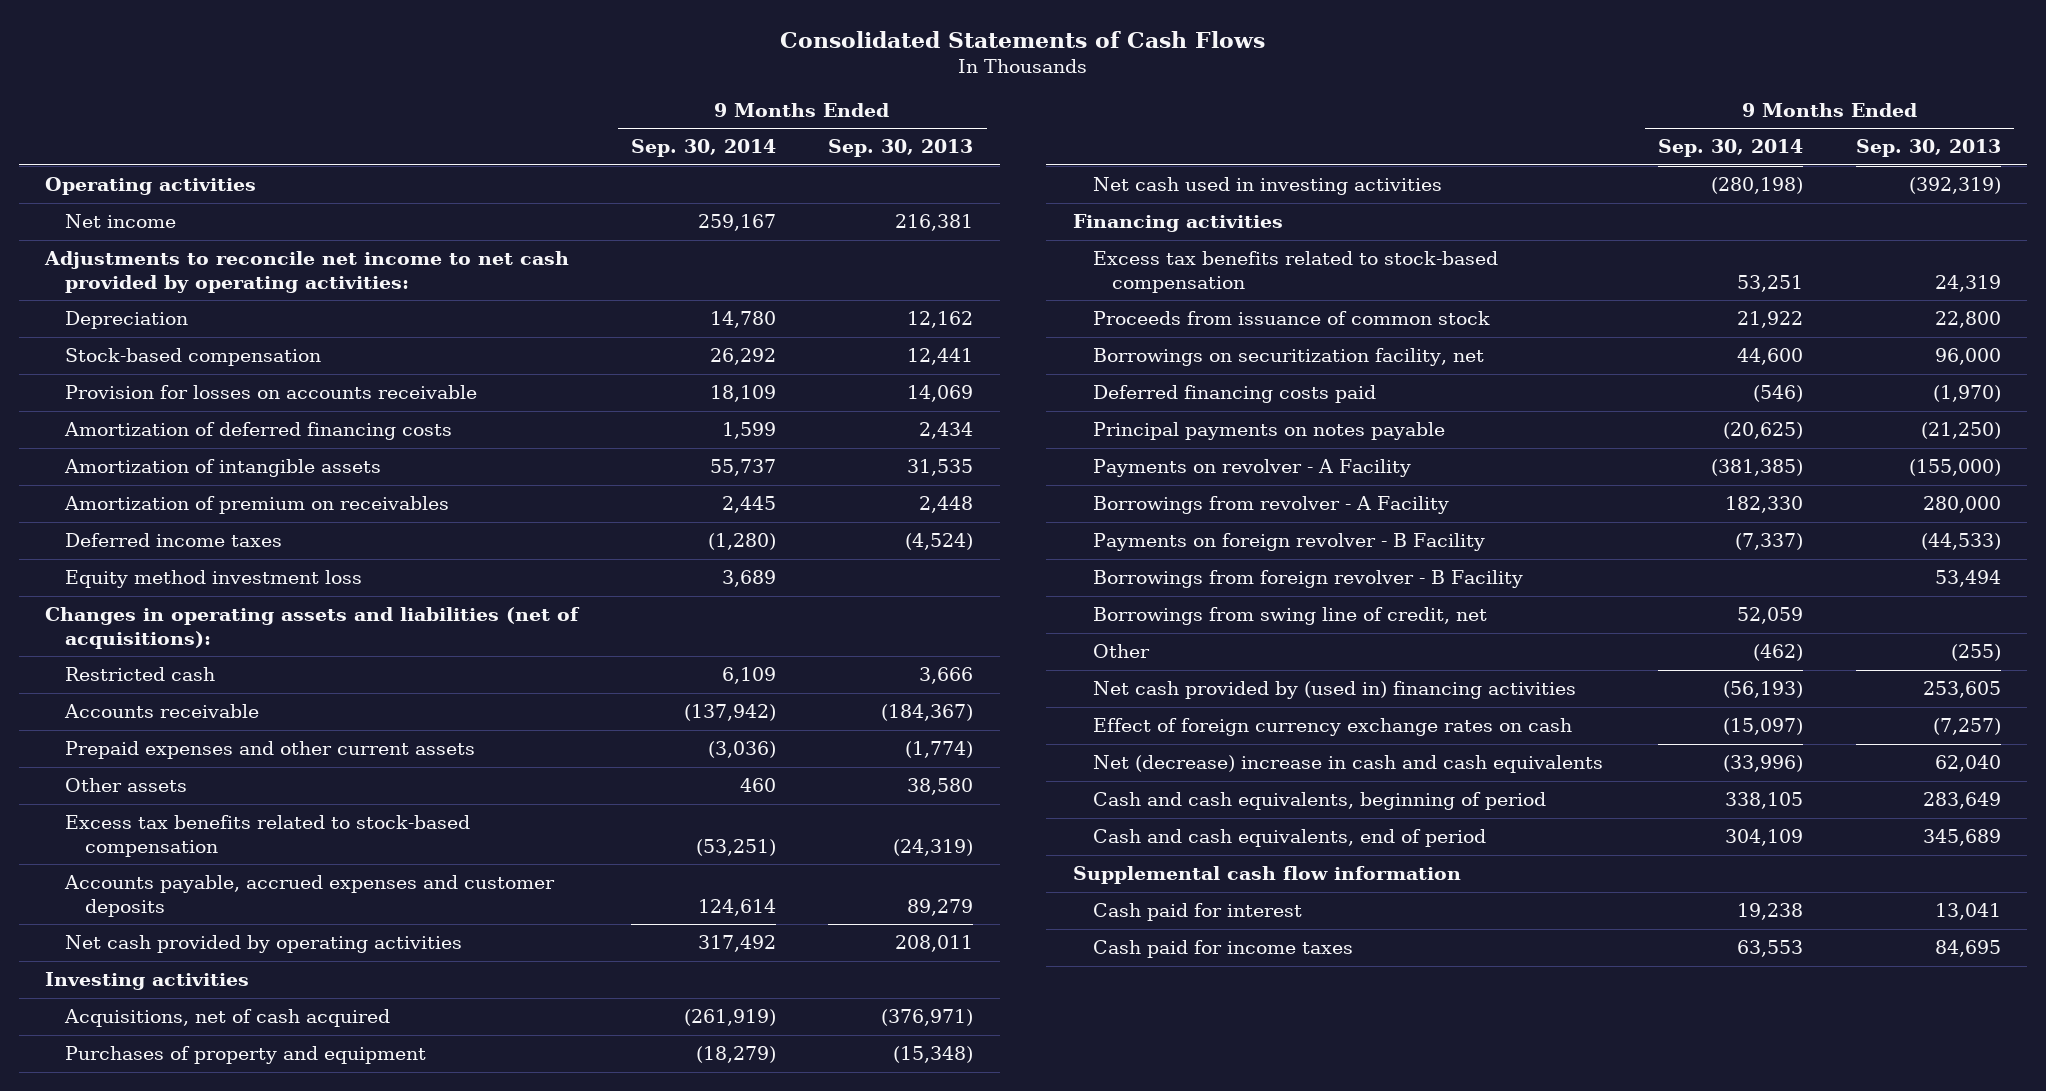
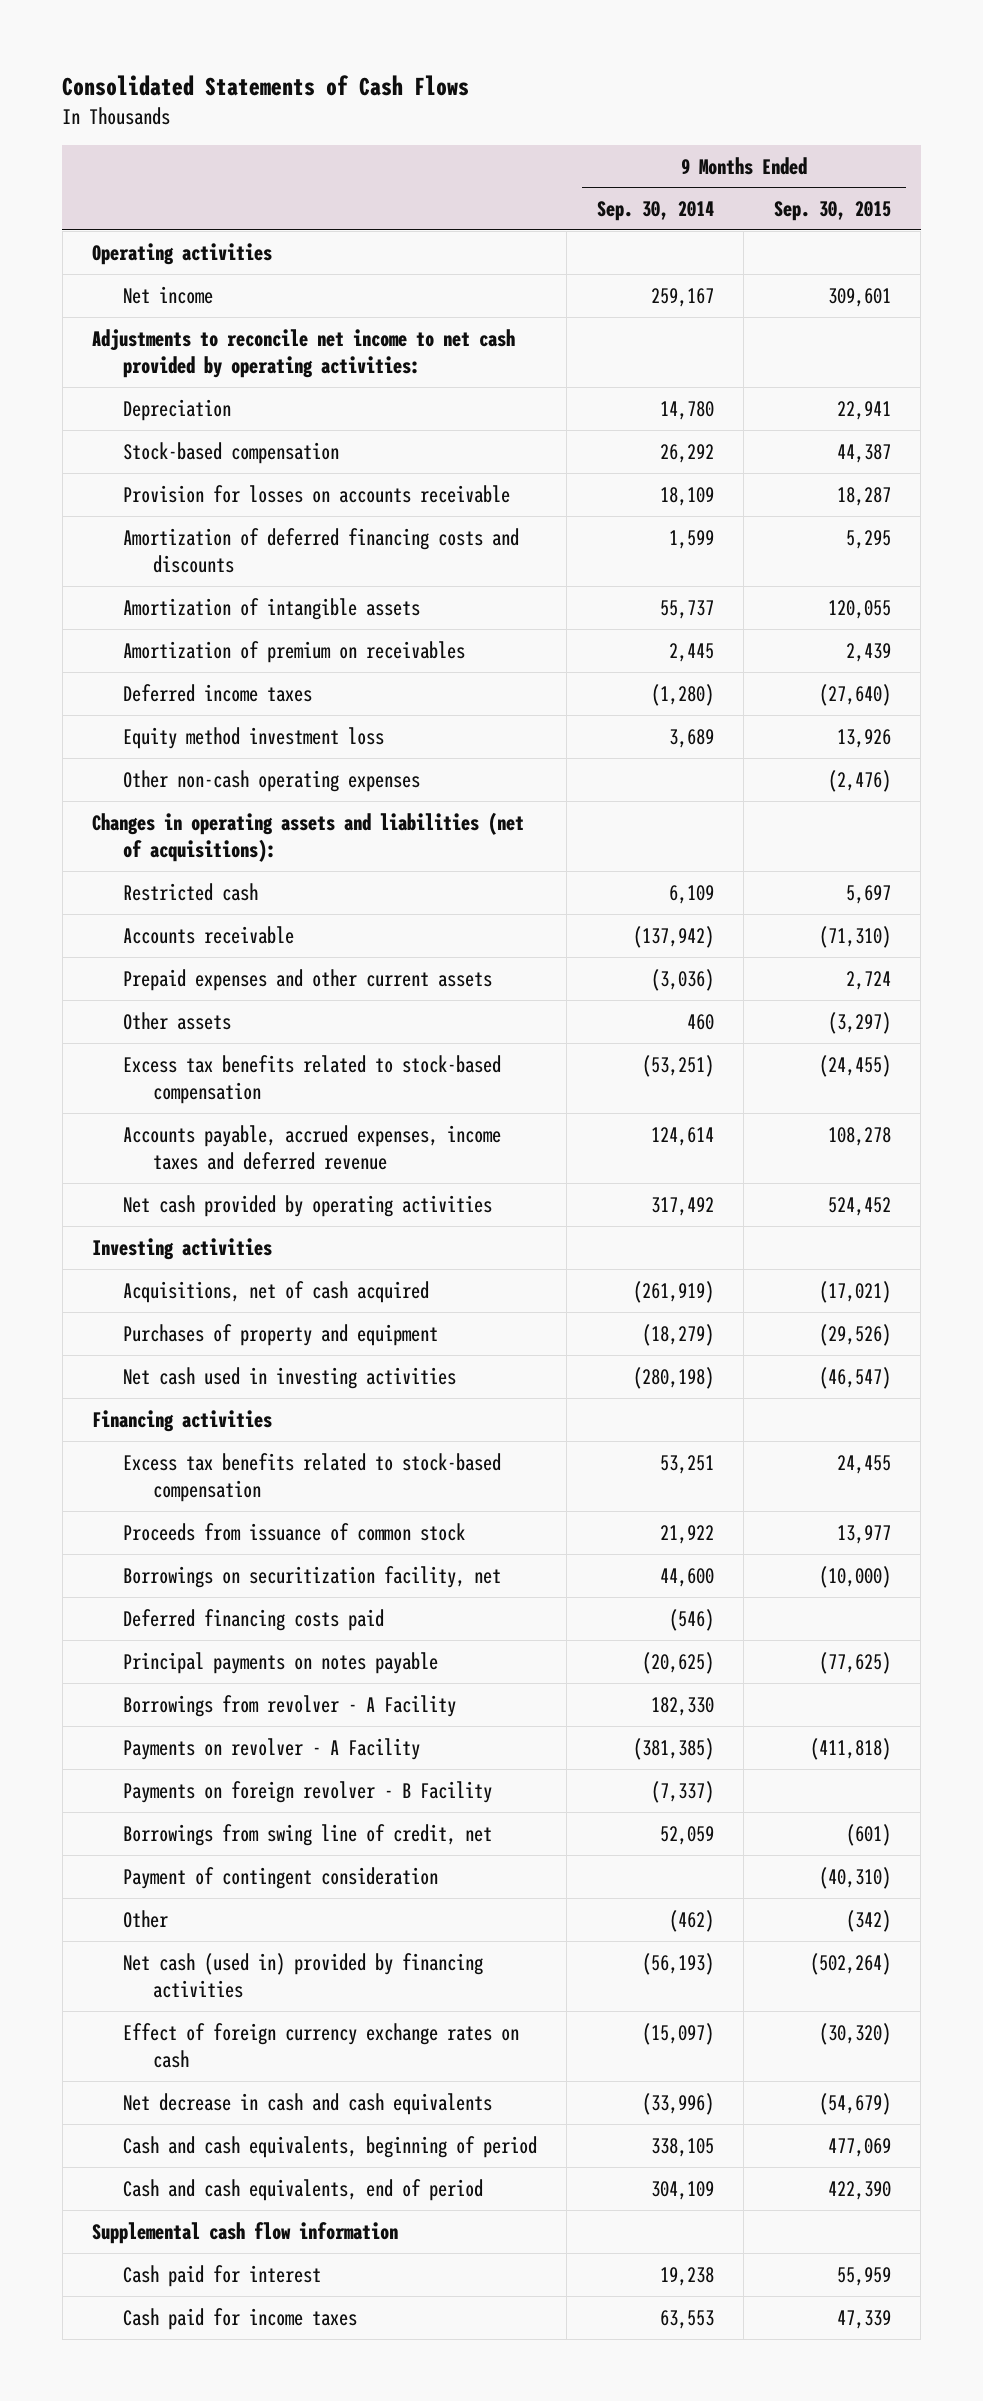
[828,139,974,158] Sep. 30, 2013 -> none
none -> [773,201,891,222] Sep. 30, 2015
[63,422,452,441] Amortization of deferred financing costs -> [122,527,519,573] Amortization of deferred financing costs and discounts
none -> [122,769,420,792] Other non-cash operating expenses
[63,875,555,917] Accounts payable, accrued expenses and customer deposits -> [122,1124,501,1170] Accounts payable, accrued expenses, income taxes and deferred revenue
[1092,459,1411,478] Payments on revolver - A Facility -> [122,1737,420,1760] Payments on revolver - A Facility
[1092,570,1523,589] Borrowings from foreign revolver - B Facility -> none
none -> [122,1866,438,1889] Payment of contingent consideration
[1092,681,1576,700] Net cash provided by (used in) financing activities -> [122,1952,483,1998] Net cash (used in) provided by financing activities
[1092,755,1603,774] Net (decrease) increase in cash and cash equivalents -> [122,2092,492,2115] Net decrease in cash and cash equivalents

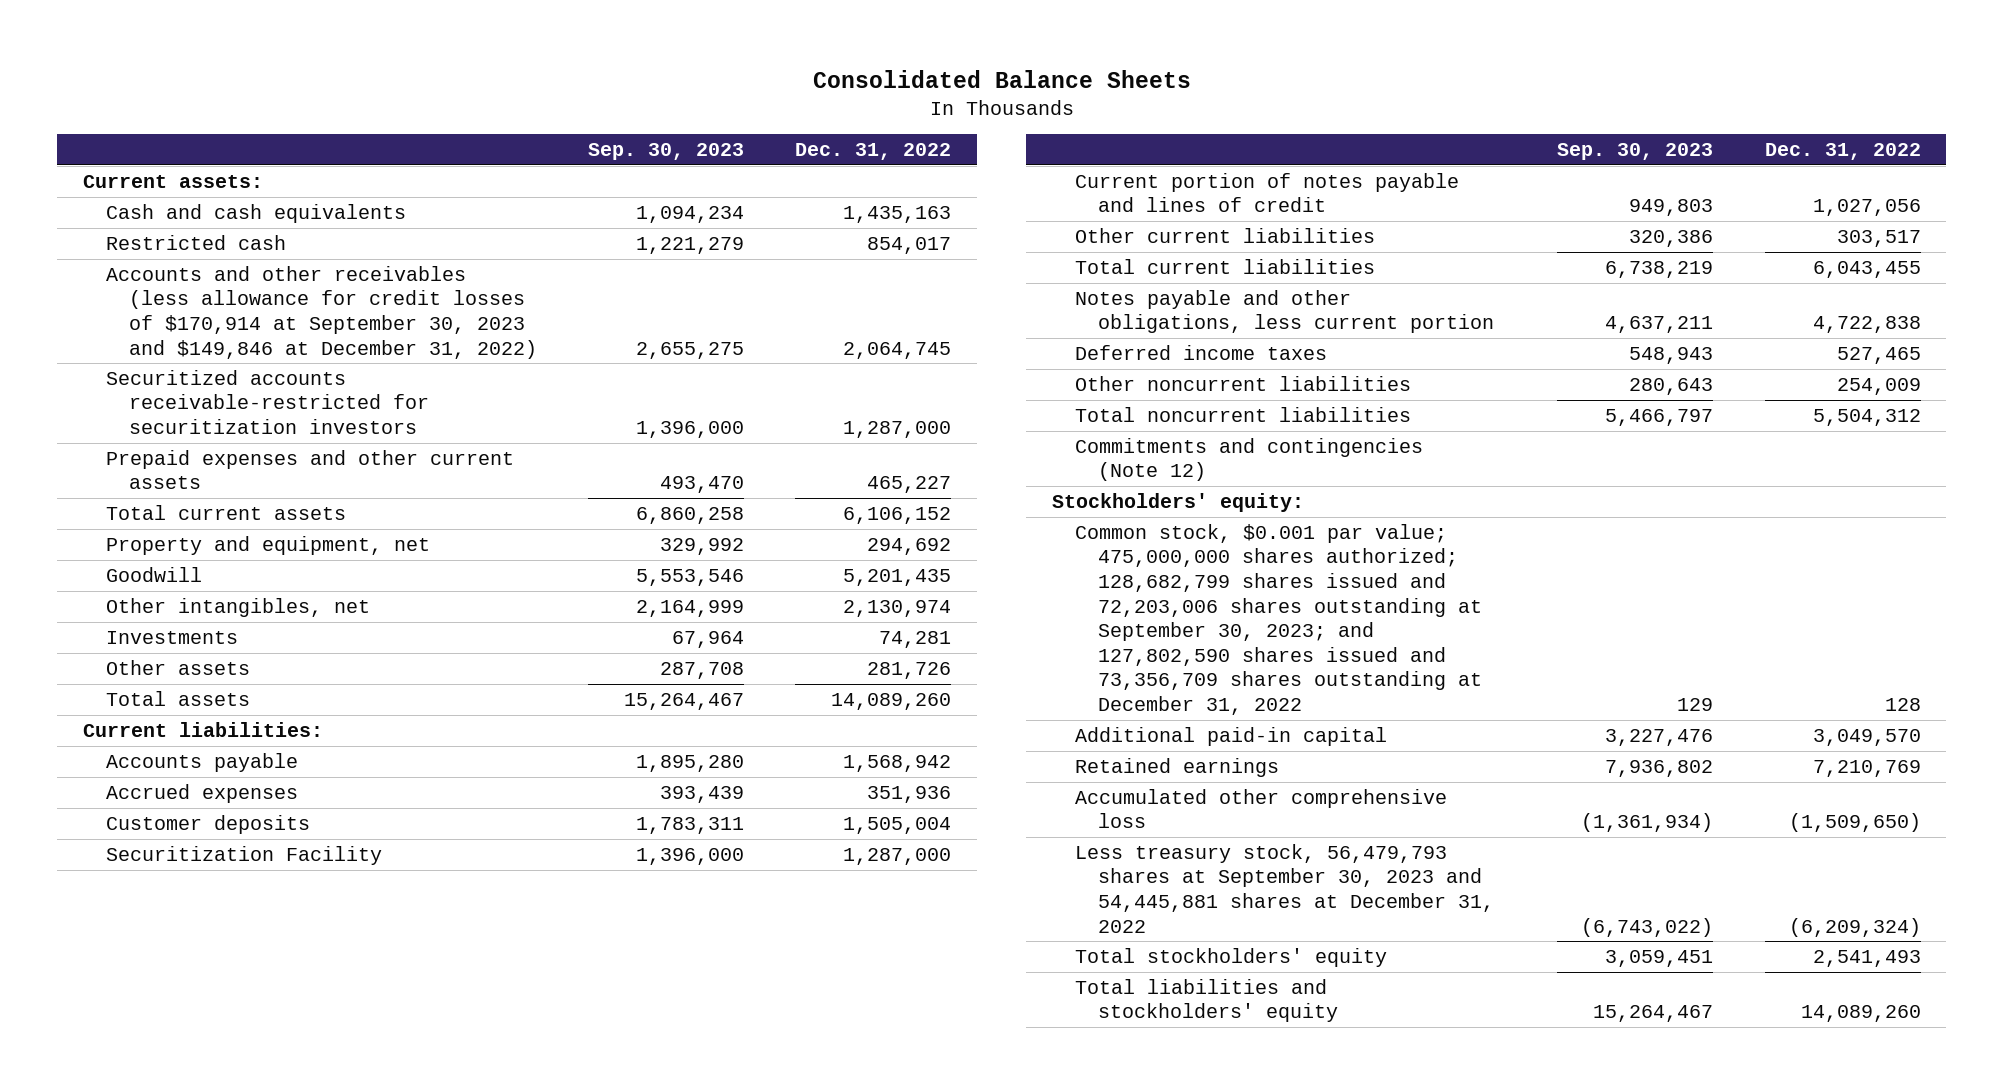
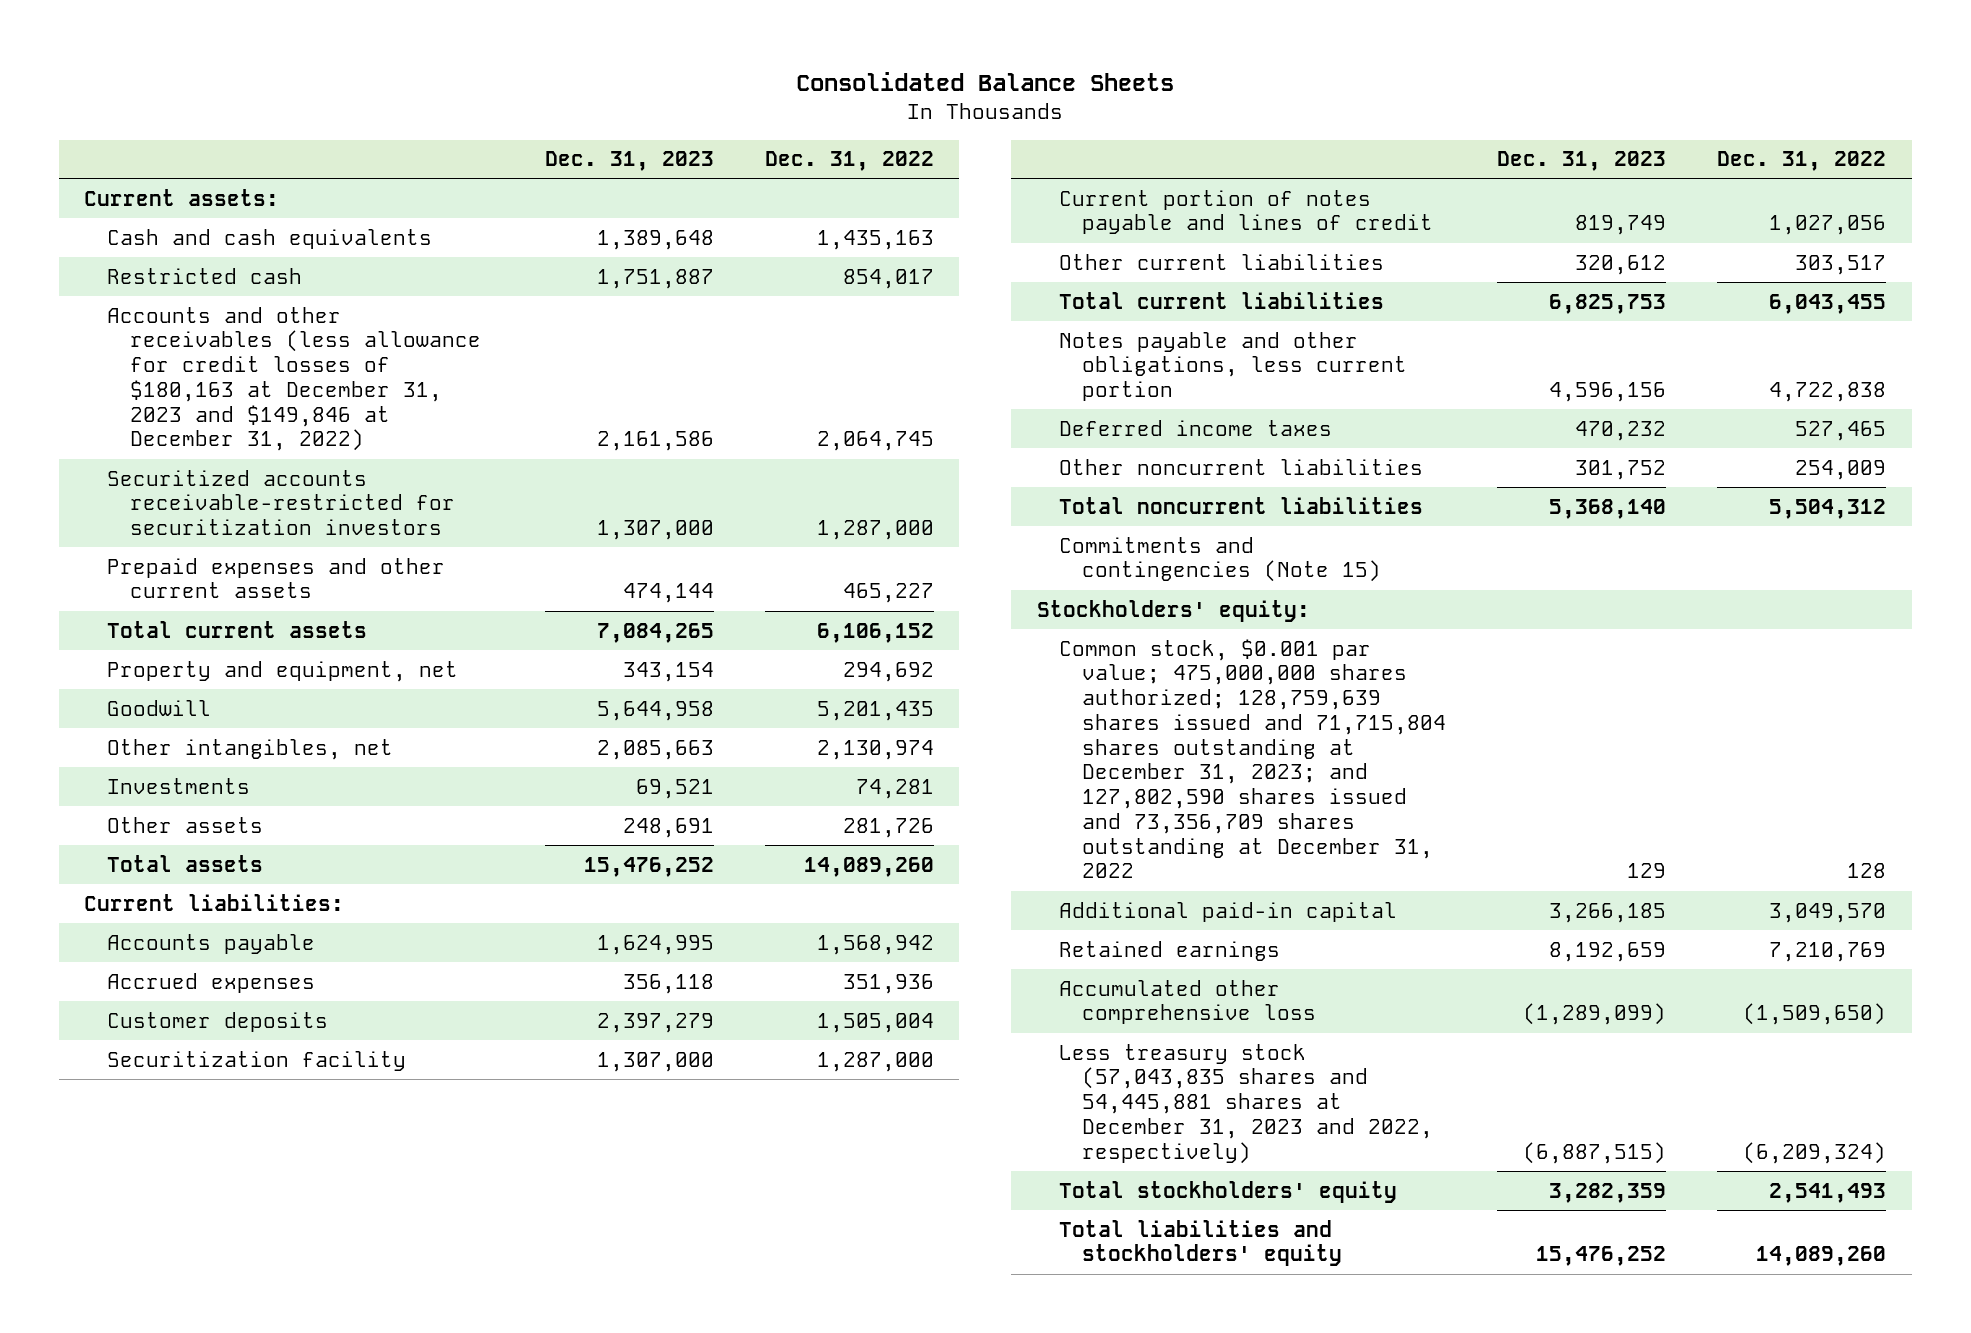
[587,143,744,161] Sep. 30, 2023 -> none
none -> [544,151,714,172] Dec. 31, 2023
[105,265,537,359] Accounts and other receivables (less allowance for credit losses of $170,914 at September 30, 2023 and $149,846 at December 31, 2022) -> [107,306,481,452] Accounts and other receivables (less allowance for credit losses of $180,163 at December 31, 2023 and $149,846 at December 31, 2022)
[105,845,382,865] Securitization Facility -> [107,1050,407,1071] Securitization facility
[1075,437,1424,482] Commitments and contingencies (Note 12) -> [1059,536,1382,583] Commitments and contingencies (Note 15)
[1075,523,1483,715] Common stock, $0.001 par value; 475,000,000 shares authorized; 128,682,799 shares issued and 72,203,006 shares outstanding at September 30, 2023; and 127,802,590 shares issued and 73,356,709 shares outstanding at December 31, 2022 -> [1059,638,1447,879] Common stock, $0.001 par value; 475,000,000 shares authorized; 128,759,639 shares issued and 71,715,804 shares outstanding at December 31, 2023; and 127,802,590 shares issued and 73,356,709 shares outstanding at December 31, 2022
[1075,843,1495,933] Less treasury stock, 56,479,793 shares at September 30, 2023 and 54,445,881 shares at December 31, 2022 -> [1059,1043,1434,1164] Less treasury stock (57,043,835 shares and 54,445,881 shares at December 31, 2023 and 2022, respectively)

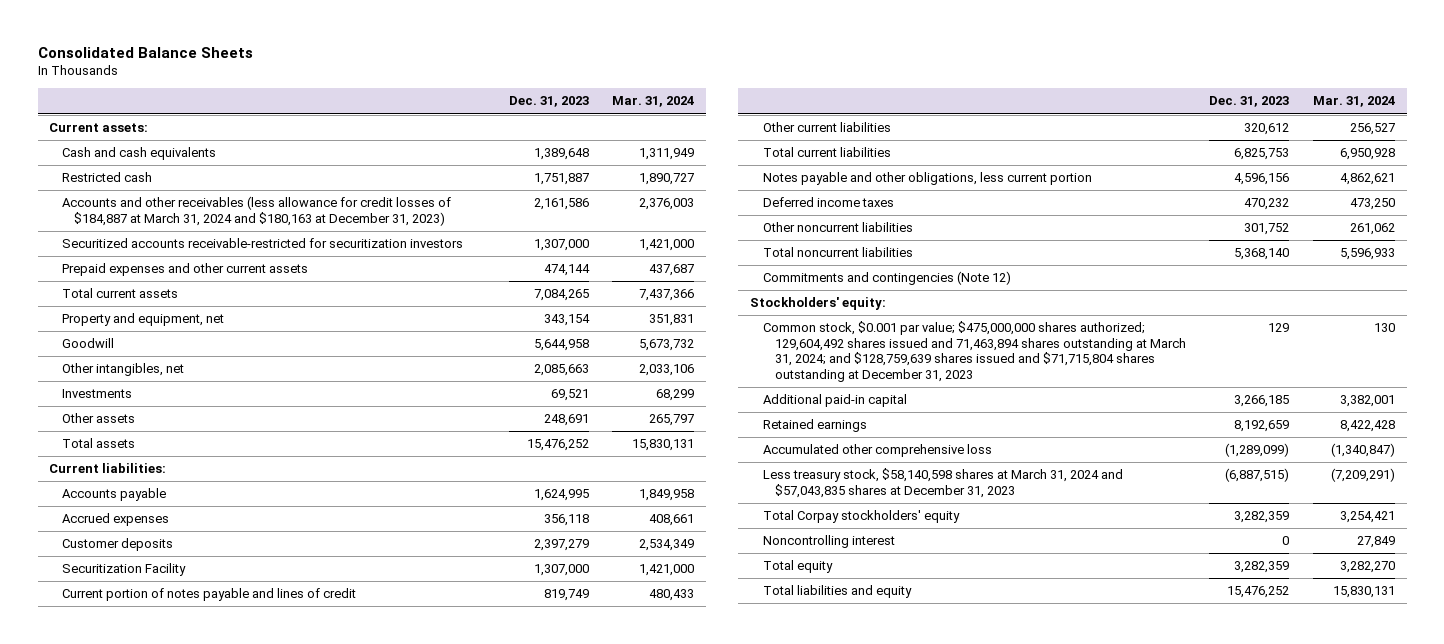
[764,151,934,172] Dec. 31, 2022 -> none
none -> [612,96,695,108] Mar. 31, 2024
[107,306,481,452] Accounts and other receivables (less allowance for credit losses of $180,163 at December 31, 2023 and $149,846 at December 31, 2022) -> [61,196,451,226] Accounts and other receivables (less allowance for credit losses of $184,887 at March 31, 2024 and $180,163 at December 31, 2023)
[107,1050,407,1071] Securitization facility -> [61,563,186,577] Securitization Facility
[1059,536,1382,583] Commitments and contingencies (Note 15) -> [762,271,1011,286] Commitments and contingencies (Note 12)
[1059,638,1447,879] Common stock, $0.001 par value; 475,000,000 shares authorized; 128,759,639 shares issued and 71,715,804 shares outstanding at December 31, 2023; and 127,802,590 shares issued and 73,356,709 shares outstanding at December 31, 2022 -> [762,321,1186,382] Common stock, $0.001 par value; $475,000,000 shares authorized; 129,604,492 shares issued and 71,463,894 shares outstanding at March 31, 2024; and $128,759,639 shares issued and $71,715,804 shares outstanding at December 31, 2023
[1059,1043,1434,1164] Less treasury stock (57,043,835 shares and 54,445,881 shares at December 31, 2023 and 2022, respectively) -> [762,468,1123,498] Less treasury stock, $58,140,598 shares at March 31, 2024 and $57,043,835 shares at December 31, 2023
[1059,1180,1398,1203] Total stockholders' equity -> [762,510,960,524] Total Corpay stockholders' equity
none -> [762,535,895,549] Noncontrolling interest
none -> [762,560,833,574] Total equity
[1059,1219,1343,1267] Total liabilities and stockholders' equity -> [762,585,912,599] Total liabilities and equity

